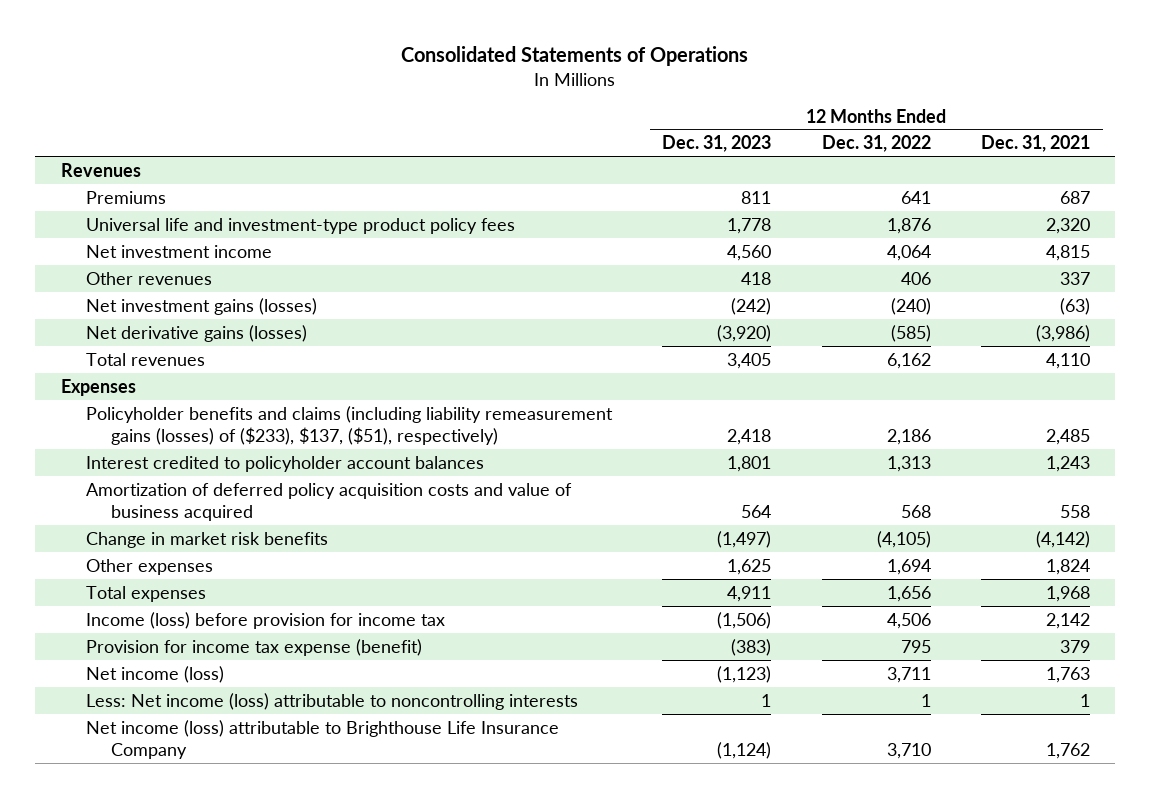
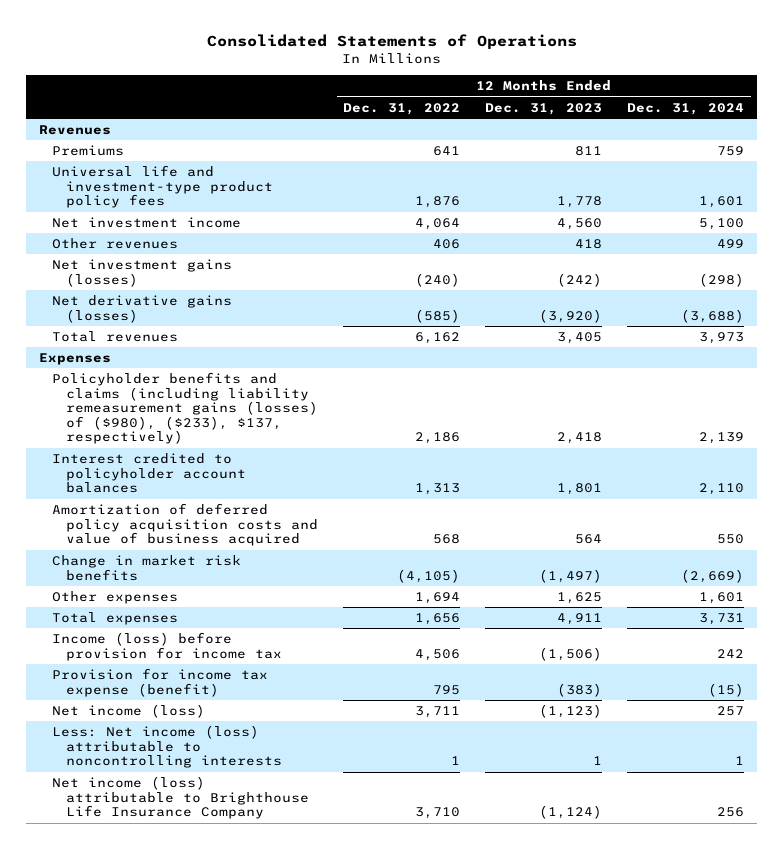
[981,135,1091,153] Dec. 31, 2021 -> none
none -> [627,102,745,115] Dec. 31, 2024
[85,405,613,445] Policyholder benefits and claims (including liability remeasurement gains (losses) of ($233), $137, ($51), respectively) -> [52,372,318,445] Policyholder benefits and claims (including liability remeasurement gains (losses) of ($980), ($233), $137, respectively)

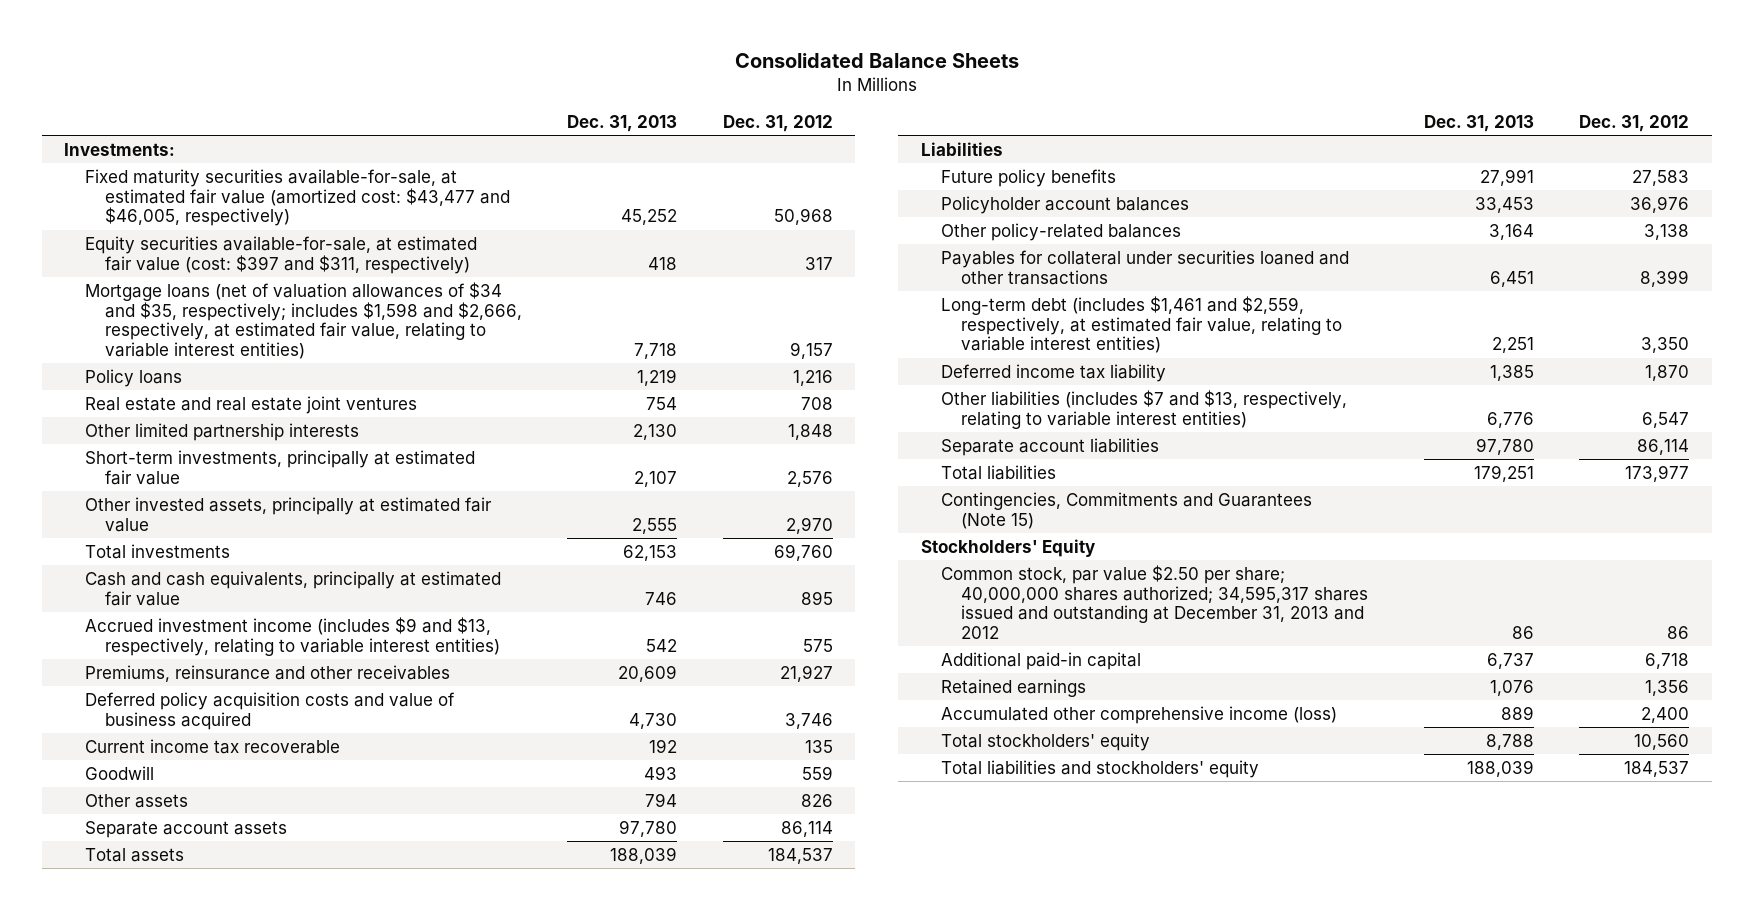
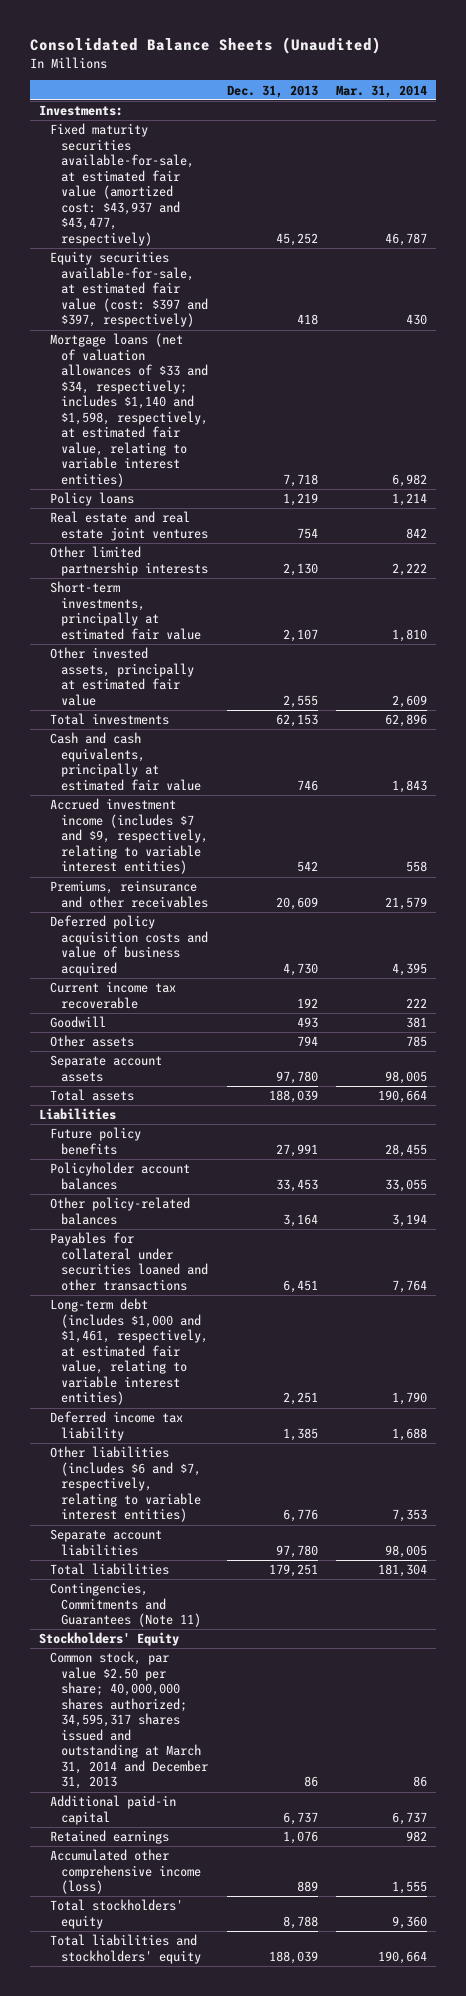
[734,53,1019,69] Consolidated Balance Sheets -> [30,37,382,55] Consolidated Balance Sheets (Unaudited)
[722,115,833,133] Dec. 31, 2012 -> none
none -> [335,84,427,98] Mar. 31, 2014
[84,168,510,227] Fixed maturity securities available-for-sale, at estimated fair value (amortized cost: $43,477 and $46,005, respectively) -> [50,123,195,246] Fixed maturity securities available-for-sale, at estimated fair value (amortized cost: $43,937 and $43,477, respectively)
[84,235,477,274] Equity securities available-for-sale, at estimated fair value (cost: $397 and $311, respectively) -> [50,251,209,328] Equity securities available-for-sale, at estimated fair value (cost: $397 and $397, respectively)
[84,281,522,360] Mortgage loans (net of valuation allowances of $34 and $35, respectively; includes $1,598 and $2,666, respectively, at estimated fair value, relating to variable interest entities) -> [50,333,209,487] Mortgage loans (net of valuation allowances of $33 and $34, respectively; includes $1,140 and $1,598, respectively, at estimated fair value, relating to variable interest entities)
[84,616,500,656] Accrued investment income (includes $9 and $13, respectively, relating to variable interest entities) -> [50,798,209,875] Accrued investment income (includes $7 and $9, respectively, relating to variable interest entities)
[941,295,1343,354] Long-term debt (includes $1,461 and $2,559, respectively, at estimated fair value, relating to variable interest entities) -> [50,1298,209,1406] Long-term debt (includes $1,000 and $1,461, respectively, at estimated fair value, relating to variable interest entities)
[941,389,1348,429] Other liabilities (includes $7 and $13, respectively, relating to variable interest entities) -> [50,1446,202,1523] Other liabilities (includes $6 and $7, respectively, relating to variable interest entities)
[941,491,1313,529] Contingencies, Commitments and Guarantees (Note 15) -> [50,1582,202,1628] Contingencies, Commitments and Guarantees (Note 11)
[941,564,1369,640] Common stock, par value $2.50 per share; 40,000,000 shares authorized; 34,595,317 shares issued and outstanding at December 31, 2013 and 2012 -> [50,1651,209,1790] Common stock, par value $2.50 per share; 40,000,000 shares authorized; 34,595,317 shares issued and outstanding at March 31, 2014 and December 31, 2013

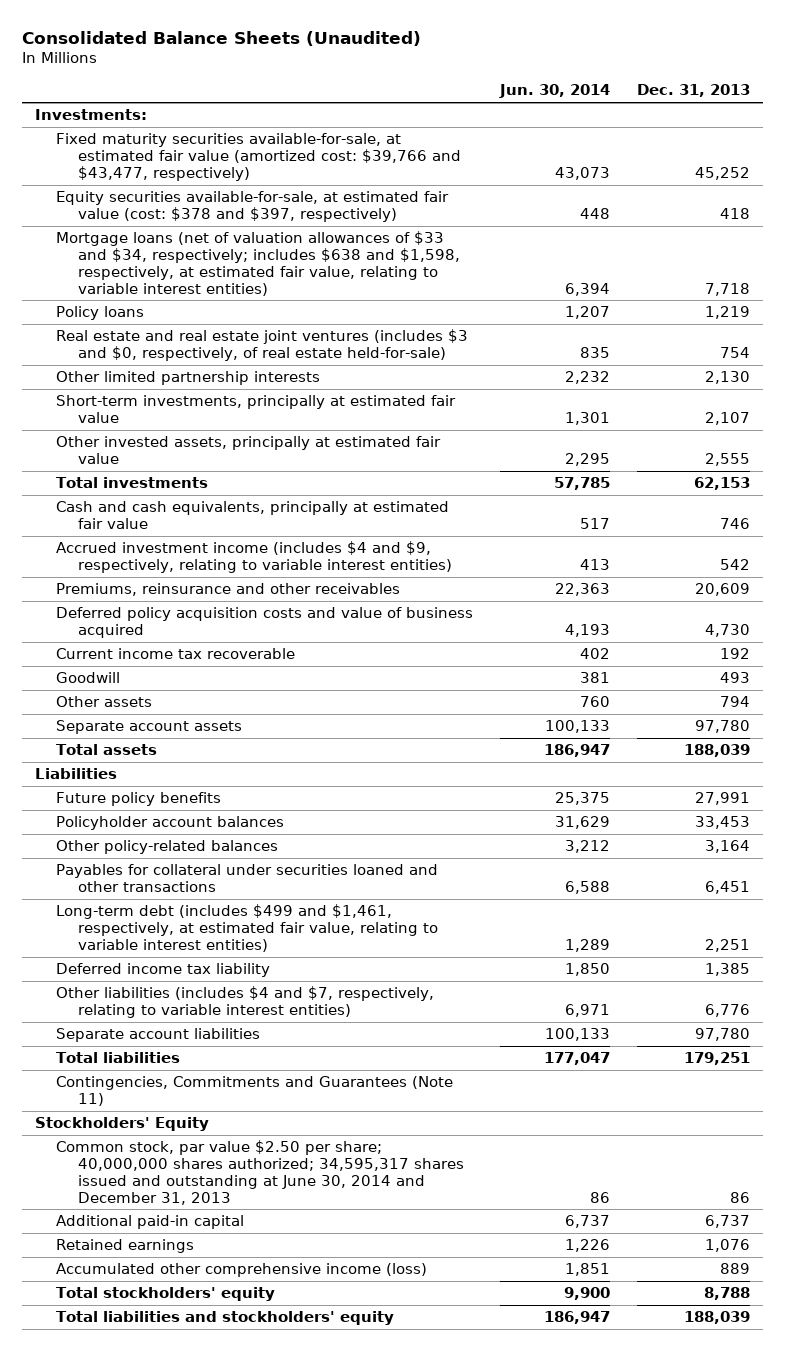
[335,84,427,98] Mar. 31, 2014 -> none
none -> [499,84,611,99] Jun. 30, 2014
[50,123,195,246] Fixed maturity securities available-for-sale, at estimated fair value (amortized cost: $43,937 and $43,477, respectively) -> [56,133,461,181] Fixed maturity securities available-for-sale, at estimated fair value (amortized cost: $39,766 and $43,477, respectively)
[50,251,209,328] Equity securities available-for-sale, at estimated fair value (cost: $397 and $397, respectively) -> [56,191,450,223] Equity securities available-for-sale, at estimated fair value (cost: $378 and $397, respectively)
[50,333,209,487] Mortgage loans (net of valuation allowances of $33 and $34, respectively; includes $1,140 and $1,598, respectively, at estimated fair value, relating to variable interest entities) -> [56,231,460,296] Mortgage loans (net of valuation allowances of $33 and $34, respectively; includes $638 and $1,598, respectively, at estimated fair value, relating to variable interest entities)
[50,511,209,541] Real estate and real estate joint ventures -> [56,329,469,362] Real estate and real estate joint ventures (includes $3 and $0, respectively, of real estate held-for-sale)
[50,798,209,875] Accrued investment income (includes $7 and $9, respectively, relating to variable interest entities) -> [56,541,452,574] Accrued investment income (includes $4 and $9, respectively, relating to variable interest entities)
[50,1298,209,1406] Long-term debt (includes $1,000 and $1,461, respectively, at estimated fair value, relating to variable interest entities) -> [56,904,438,952] Long-term debt (includes $499 and $1,461, respectively, at estimated fair value, relating to variable interest entities)
[50,1446,202,1523] Other liabilities (includes $6 and $7, respectively, relating to variable interest entities) -> [56,986,435,1019] Other liabilities (includes $4 and $7, respectively, relating to variable interest entities)
[50,1651,209,1790] Common stock, par value $2.50 per share; 40,000,000 shares authorized; 34,595,317 shares issued and outstanding at March 31, 2014 and December 31, 2013 -> [56,1140,464,1205] Common stock, par value $2.50 per share; 40,000,000 shares authorized; 34,595,317 shares issued and outstanding at June 30, 2014 and December 31, 2013

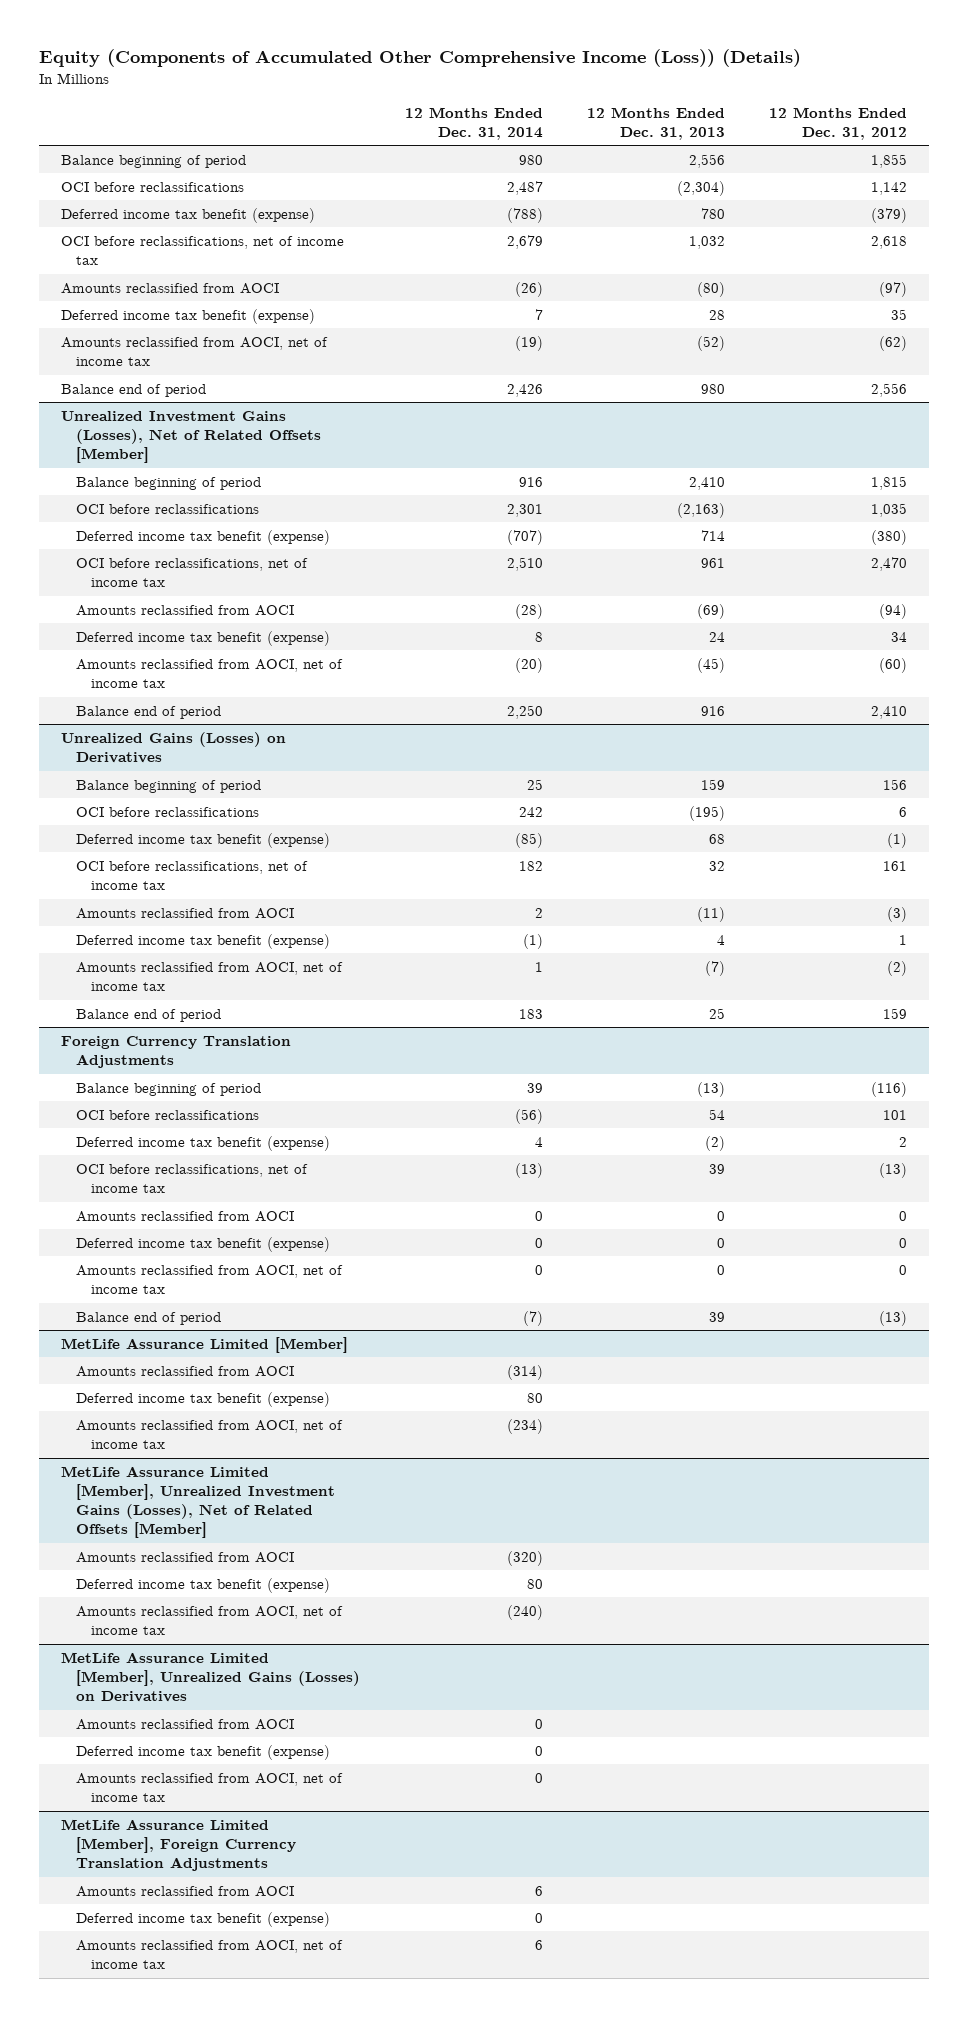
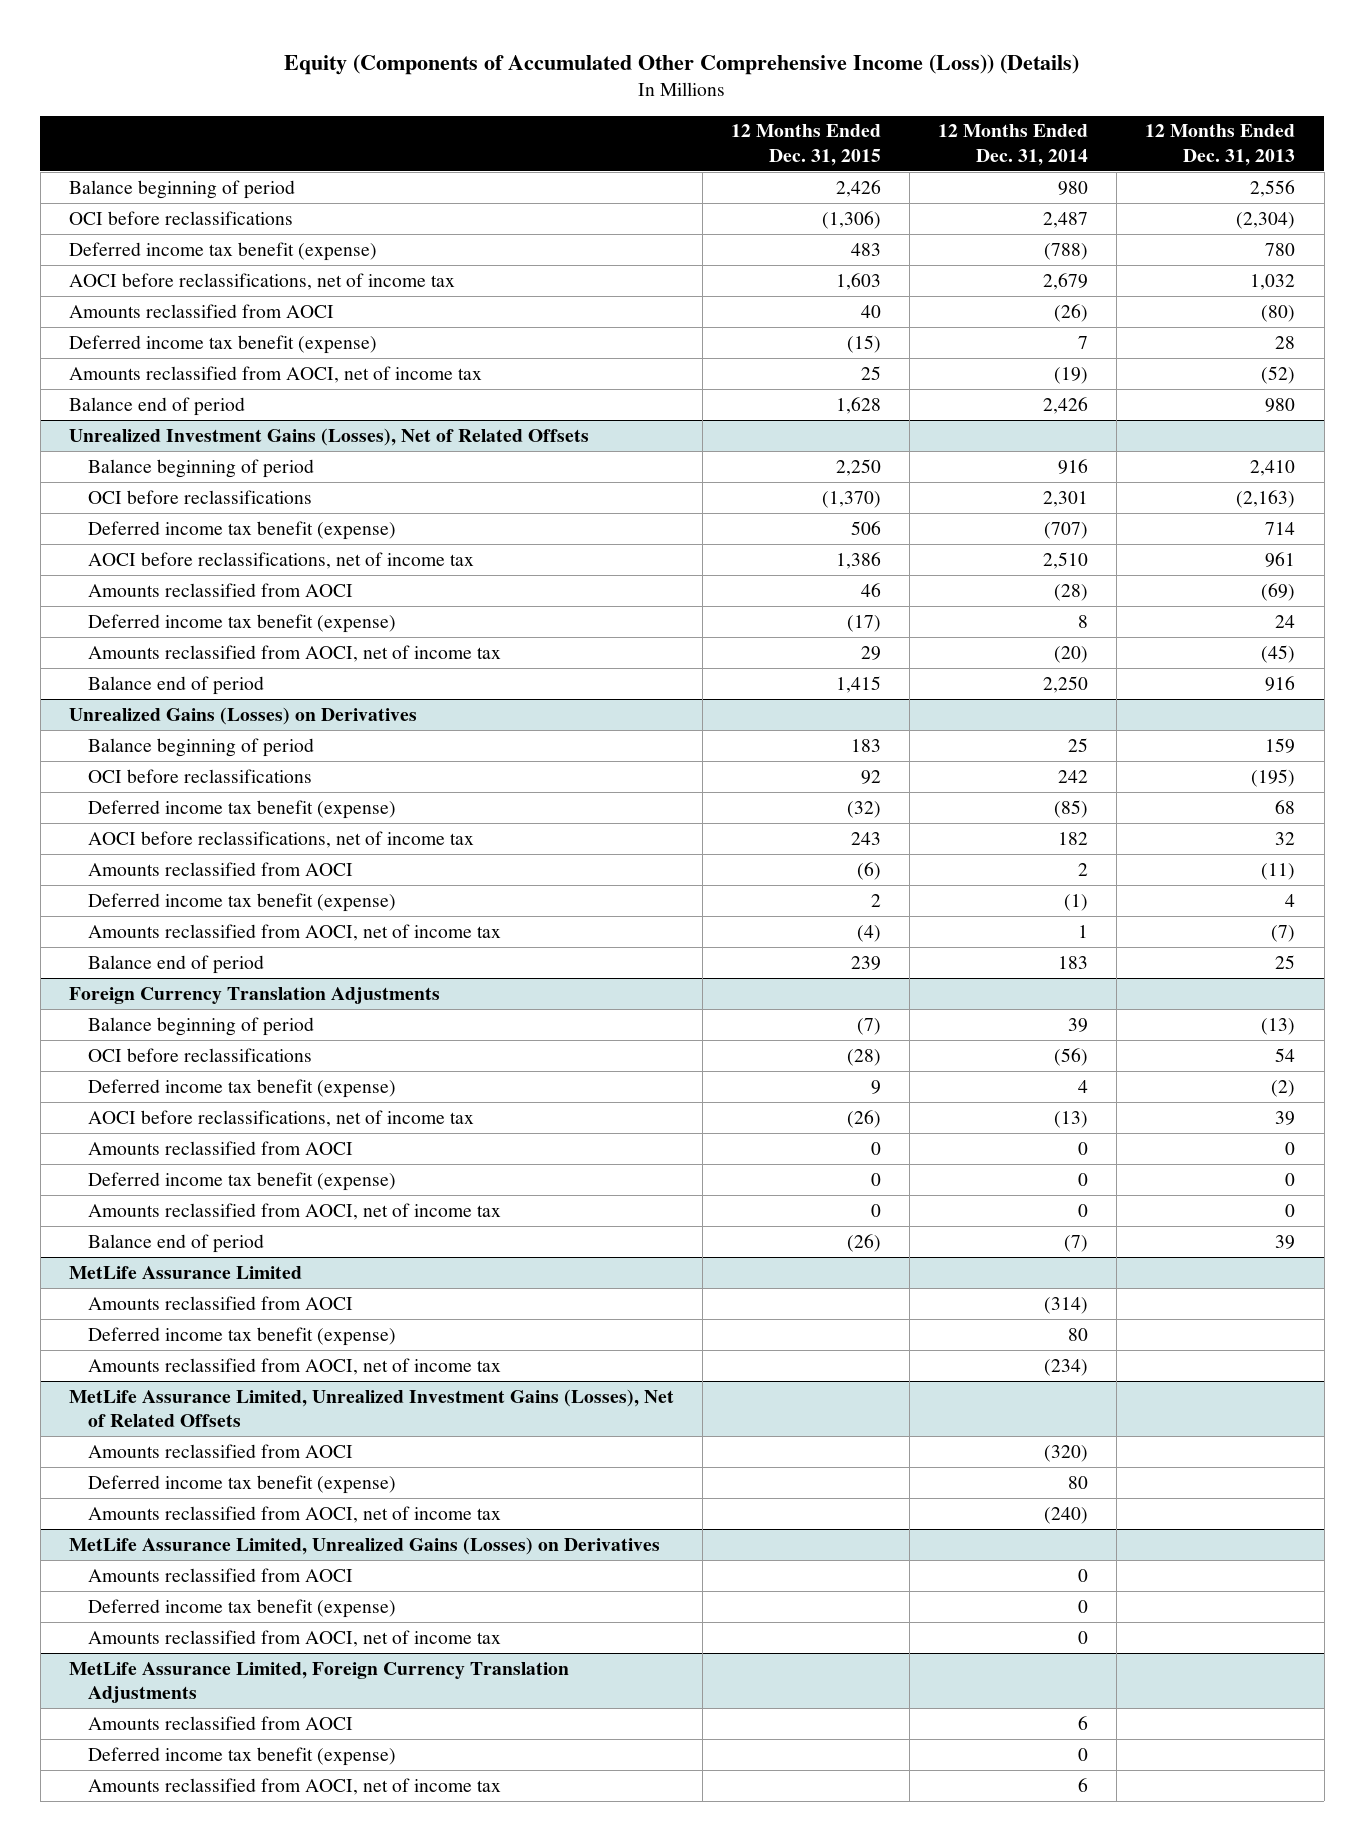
[768,106,907,140] 12 Months Ended Dec. 31, 2012 -> none
none -> [731,124,882,166] 12 Months Ended Dec. 31, 2015
[61,235,345,266] OCI before reclassifications, net of income tax -> [68,272,455,290] AOCI before reclassifications, net of income tax
[61,410,322,464] Unrealized Investment Gains (Losses), Net of Related Offsets [Member] -> [68,427,589,446] Unrealized Investment Gains (Losses), Net of Related Offsets
[76,557,309,588] OCI before reclassifications, net of income tax -> [88,551,475,569] AOCI before reclassifications, net of income tax
[76,860,309,891] OCI before reclassifications, net of income tax -> [88,830,475,848] AOCI before reclassifications, net of income tax
[76,1163,309,1194] OCI before reclassifications, net of income tax -> [88,1109,475,1127] AOCI before reclassifications, net of income tax
[61,1336,349,1353] MetLife Assurance Limited [Member] -> [68,1265,302,1279] MetLife Assurance Limited
[61,1465,336,1539] MetLife Assurance Limited [Member], Unrealized Investment Gains (Losses), Net of Related Offsets [Member] -> [68,1388,674,1428] MetLife Assurance Limited, Unrealized Investment Gains (Losses), Net of Related Offsets
[61,1651,361,1703] MetLife Assurance Limited [Member], Unrealized Gains (Losses) on Derivatives -> [68,1536,660,1555] MetLife Assurance Limited, Unrealized Gains (Losses) on Derivatives
[61,1818,297,1872] MetLife Assurance Limited [Member], Foreign Currency Translation Adjustments -> [68,1661,569,1704] MetLife Assurance Limited, Foreign Currency Translation Adjustments

